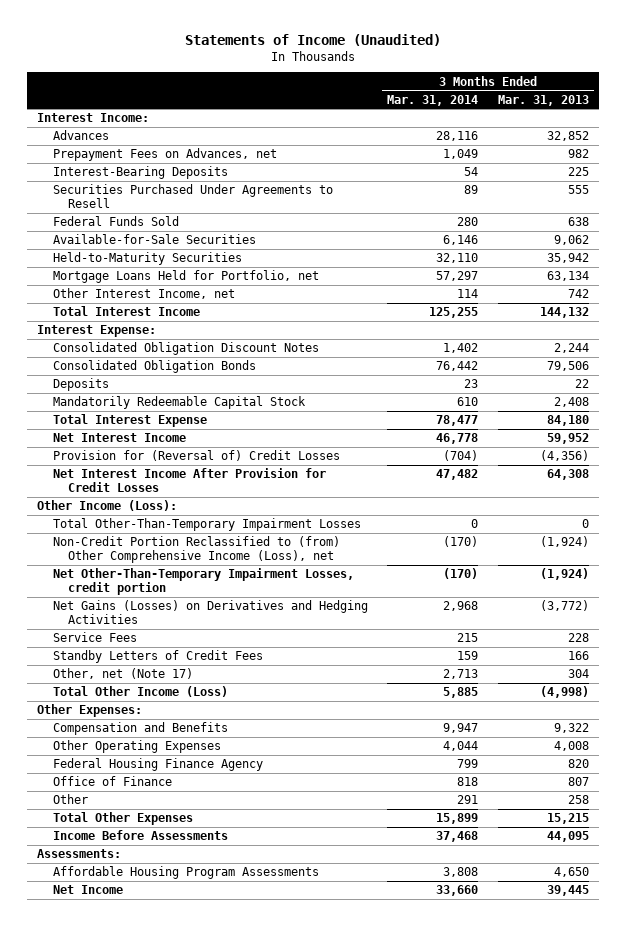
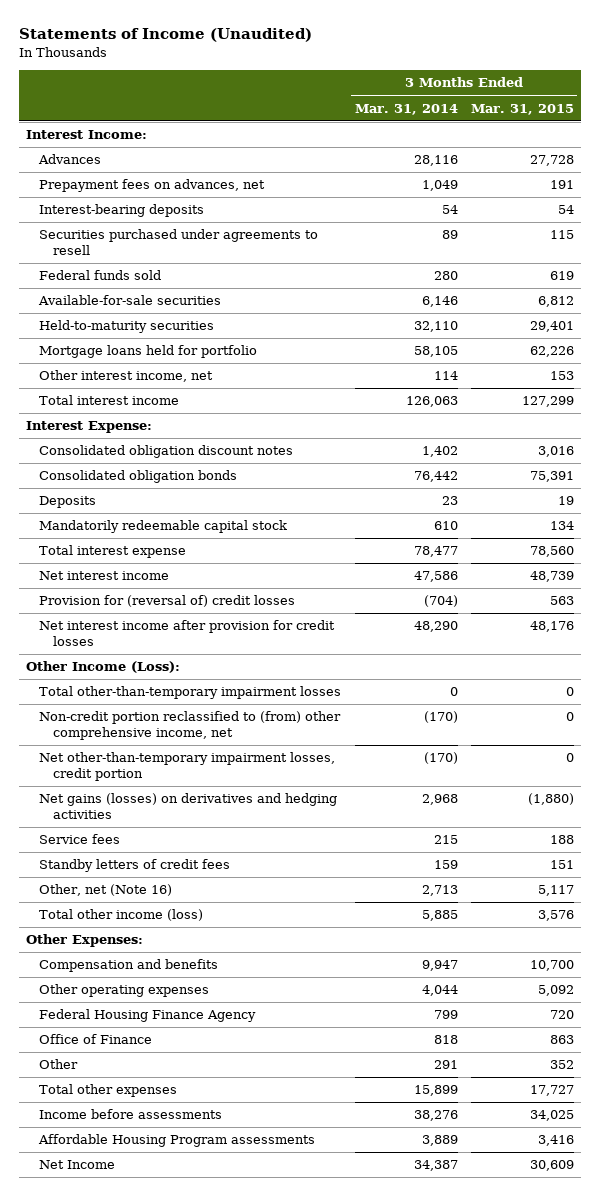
[498,94,590,106] Mar. 31, 2013 -> none
none -> [470,103,574,115] Mar. 31, 2015
[52,148,277,162] Prepayment Fees on Advances, net -> [39,179,266,193] Prepayment fees on advances, net
[52,166,228,180] Interest-Bearing Deposits -> [39,204,205,218] Interest-bearing deposits
[52,184,333,209] Securities Purchased Under Agreements to Resell -> [39,229,319,255] Securities purchased under agreements to resell
[52,216,179,227] Federal Funds Sold -> [39,270,162,281] Federal funds sold
[52,234,256,245] Available-for-Sale Securities -> [38,295,222,306] Available-for-sale securities
[52,252,242,266] Held-to-Maturity Securities -> [39,320,215,334] Held-to-maturity securities
[52,270,319,284] Mortgage Loans Held for Portfolio, net -> [39,345,258,359] Mortgage loans held for portfolio
[436,271,479,282] 57,297 -> [413,346,458,358] 58,105
[52,288,235,300] Other Interest Income, net -> [39,370,214,383] Other interest income, net
[52,306,200,317] Total Interest Income -> [39,395,180,406] Total interest income
[429,307,479,319] 125,255 -> [405,396,458,408] 126,063
[52,342,319,356] Consolidated Obligation Discount Notes -> [39,445,294,459] Consolidated obligation discount notes
[52,360,256,374] Consolidated Obligation Bonds -> [39,470,238,484] Consolidated obligation bonds
[52,396,306,410] Mandatorily Redeemable Capital Stock -> [39,520,288,534] Mandatorily redeemable capital stock
[52,414,207,428] Total Interest Expense -> [39,545,187,559] Total interest expense
[52,433,186,443] Net Interest Income -> [39,571,170,581] Net interest income
[436,433,479,445] 46,778 -> [413,571,458,583] 47,586
[52,450,340,462] Provision for (Reversal of) Credit Losses -> [39,595,296,608] Provision for (reversal of) credit losses
[52,468,326,493] Net Interest Income After Provision for Credit Losses -> [39,620,336,646] Net interest income after provision for credit losses
[436,469,479,481] 47,482 -> [413,621,458,633] 48,290
[52,518,361,532] Total Other-Than-Temporary Impairment Losses -> [39,686,342,700] Total other-than-temporary impairment losses
[52,536,340,564] Non-Credit Portion Reclassified to (from) Other Comprehensive Income (Loss), net -> [39,711,342,740] Non-credit portion reclassified to (from) other comprehensive income, net
[52,568,354,596] Net Other-Than-Temporary Impairment Losses, credit portion -> [39,752,336,781] Net other-than-temporary impairment losses, credit portion
[52,600,368,625] Net Gains (Losses) on Derivatives and Hedging Activities -> [39,793,338,819] Net gains (losses) on derivatives and hedging activities
[52,632,137,643] Service Fees -> [39,834,121,845] Service fees
[52,650,263,664] Standby Letters of Credit Fees -> [39,859,231,873] Standby letters of credit fees
[52,668,193,680] Other, net (Note 17) -> [39,884,173,897] Other, net (Note 16)
[52,686,228,698] Total Other Income (Loss) -> [39,909,204,922] Total other income (loss)
[52,722,228,736] Compensation and Benefits -> [39,959,219,973] Compensation and benefits
[52,740,221,754] Other Operating Expenses -> [39,984,210,998] Other operating expenses
[36,849,121,859] Assessments: -> none
[52,812,193,826] Total Other Expenses -> [39,1084,178,1098] Total other expenses
[52,830,228,841] Income Before Assessments -> [39,1109,223,1120] Income before assessments
[436,831,479,843] 37,468 -> [413,1110,458,1122] 38,276
[52,866,319,880] Affordable Housing Program Assessments -> [38,1134,316,1148] Affordable Housing Program assessments
[443,867,479,878] 3,808 -> [421,1135,458,1147] 3,889
[436,885,479,897] 33,660 -> [413,1160,458,1172] 34,387

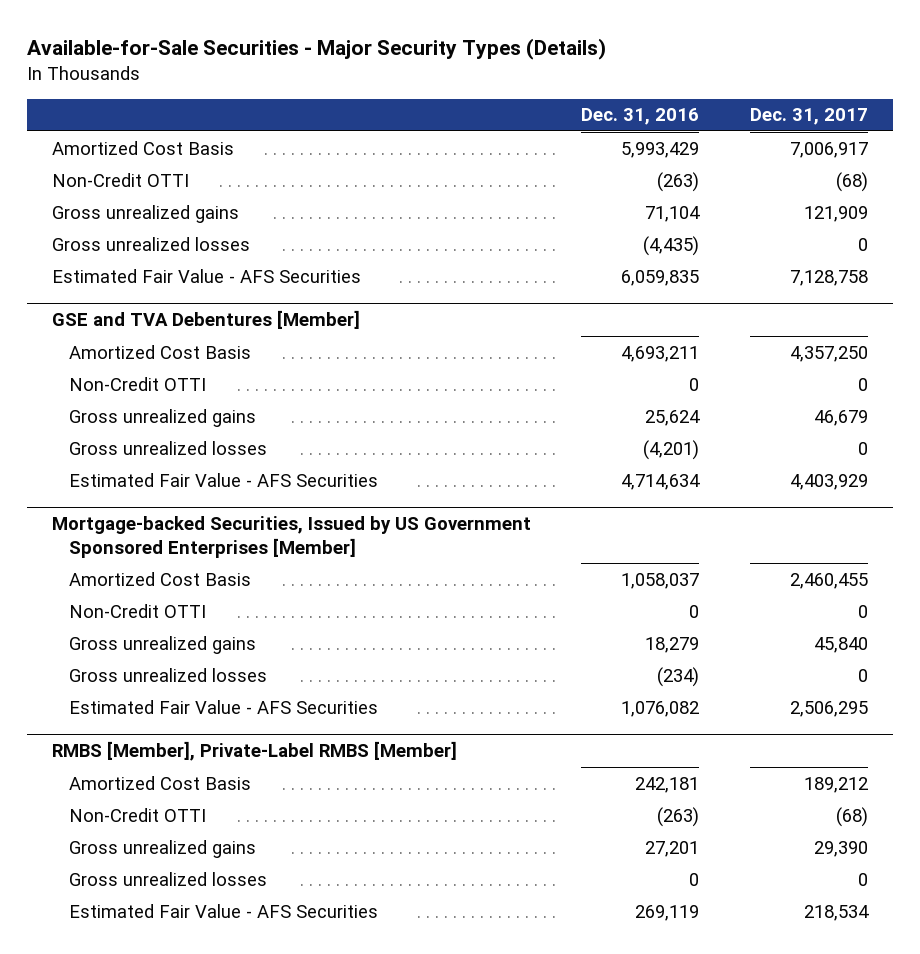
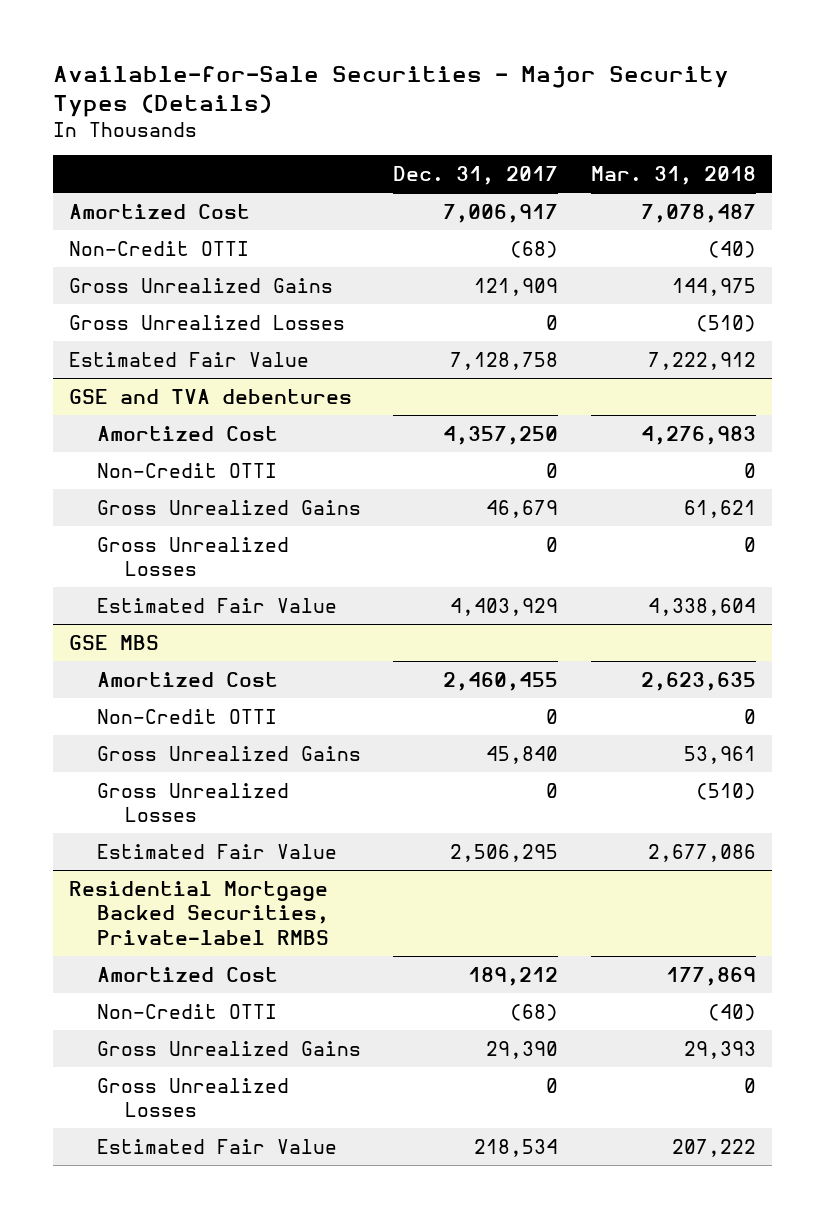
[581,108,700,126] Dec. 31, 2016 -> none
none -> [590,166,756,186] Mar. 31, 2018
[51,140,234,155] Amortized Cost Basis -> [68,203,250,219] Amortized Cost
[51,204,239,223] Gross unrealized gains -> [68,277,333,293] Gross Unrealized Gains
[51,236,250,251] Gross unrealized losses -> [68,314,345,330] Gross Unrealized Losses
[51,268,361,283] Estimated Fair Value - AFS Securities -> [68,351,309,367] Estimated Fair Value
[51,310,360,330] GSE and TVA Debentures [Member] -> [68,388,352,404] GSE and TVA debentures
[69,344,252,359] Amortized Cost Basis -> [97,425,279,441] Amortized Cost
[51,516,531,558] Mortgage-backed Securities, Issued by US Government Sponsored Enterprises [Member] -> none
[69,408,257,427] Gross unrealized gains -> [97,499,362,515] Gross Unrealized Gains
[69,440,268,455] Gross unrealized losses -> [97,536,290,577] Gross Unrealized Losses
[69,472,379,487] Estimated Fair Value - AFS Securities -> [97,597,338,613] Estimated Fair Value
none -> [68,634,159,650] GSE MBS
[69,571,252,586] Amortized Cost Basis -> [97,671,279,687] Amortized Cost
[51,741,457,762] RMBS [Member], Private-Label RMBS [Member] -> none
[69,635,257,654] Gross unrealized gains -> [97,745,362,761] Gross Unrealized Gains
[69,667,268,682] Gross unrealized losses -> [97,782,290,823] Gross Unrealized Losses
[69,699,379,714] Estimated Fair Value - AFS Securities -> [97,843,338,859] Estimated Fair Value
none -> [68,880,330,945] Residential Mortgage Backed Securities, Private-label RMBS
[69,775,252,790] Amortized Cost Basis -> [97,966,279,982] Amortized Cost
[69,839,257,858] Gross unrealized gains -> [97,1040,362,1056] Gross Unrealized Gains
[69,871,268,886] Gross unrealized losses -> [97,1077,290,1118] Gross Unrealized Losses
[69,903,379,918] Estimated Fair Value - AFS Securities -> [97,1138,338,1154] Estimated Fair Value

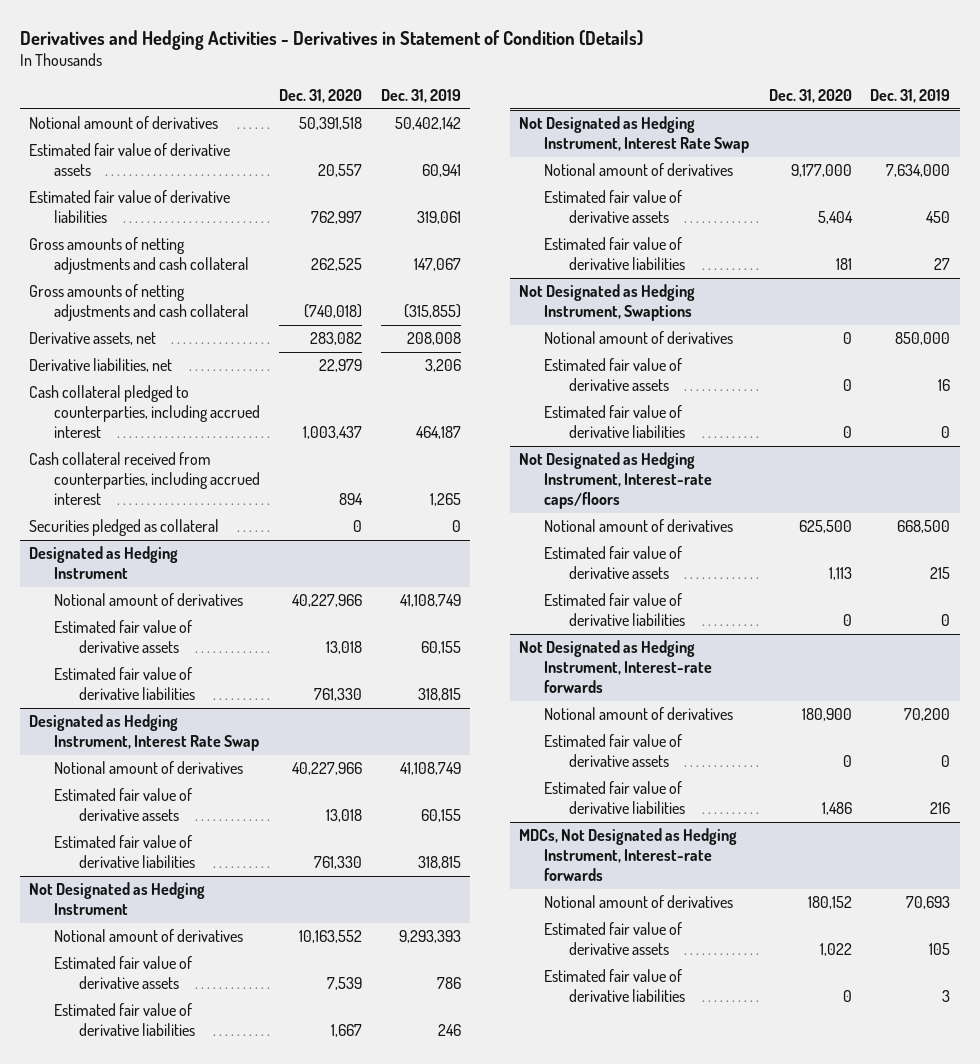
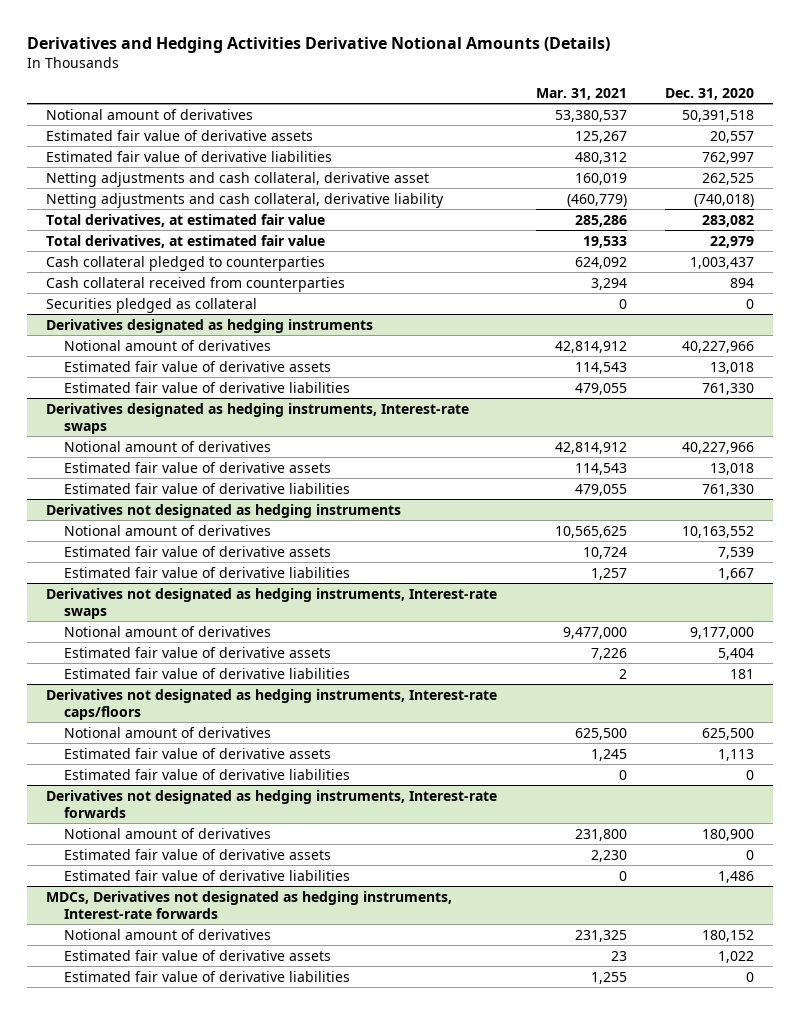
[19,29,643,50] Derivatives and Hedging Activities - Derivatives in Statement of Condition (Details) -> [27,36,611,53] Derivatives and Hedging Activities Derivative Notional Amounts (Details)
[380,89,461,104] Dec. 31, 2019 -> none
none -> [535,87,627,100] Mar. 31, 2021
[29,237,250,275] Gross amounts of netting adjustments and cash collateral -> [46,171,430,187] Netting adjustments and cash collateral, derivative asset
[29,284,250,322] Gross amounts of netting adjustments and cash collateral -> [46,192,445,208] Netting adjustments and cash collateral, derivative liability
[29,332,157,346] Derivative assets, net -> [46,213,326,227] Total derivatives, at estimated fair value
[29,358,173,373] Derivative liabilities, net -> [46,234,326,248] Total derivatives, at estimated fair value
[29,385,261,439] Cash collateral pledged to counterparties, including accrued interest -> [46,255,326,271] Cash collateral pledged to counterparties
[29,452,261,506] Cash collateral received from counterparties, including accrued interest -> [46,276,346,292] Cash collateral received from counterparties
[29,546,179,580] Designated as Hedging Instrument -> [46,318,374,333] Derivatives designated as hedging instruments
[29,714,260,752] Designated as Hedging Instrument, Interest Rate Swap -> [46,402,470,434] Derivatives designated as hedging instruments, Interest-rate swaps
[29,882,206,916] Not Designated as Hedging Instrument -> [46,503,402,518] Derivatives not designated as hedging instruments
[519,116,749,154] Not Designated as Hedging Instrument, Interest Rate Swap -> [46,587,498,619] Derivatives not designated as hedging instruments, Interest-rate swaps
[519,284,696,322] Not Designated as Hedging Instrument, Swaptions -> none
[543,331,733,345] Notional amount of derivatives -> none
[543,358,682,392] Estimated fair value of derivative assets -> none
[543,405,685,439] Estimated fair value of derivative liabilities -> none
[519,452,712,510] Not Designated as Hedging Instrument, Interest-rate caps/floors -> [46,688,498,720] Derivatives not designated as hedging instruments, Interest-rate caps/floors
[519,640,712,694] Not Designated as Hedging Instrument, Interest-rate forwards -> [46,789,498,818] Derivatives not designated as hedging instruments, Interest-rate forwards
[519,828,738,882] MDCs, Not Designated as Hedging Instrument, Interest-rate forwards -> [46,890,453,919] MDCs, Derivatives not designated as hedging instruments, Interest-rate forwards

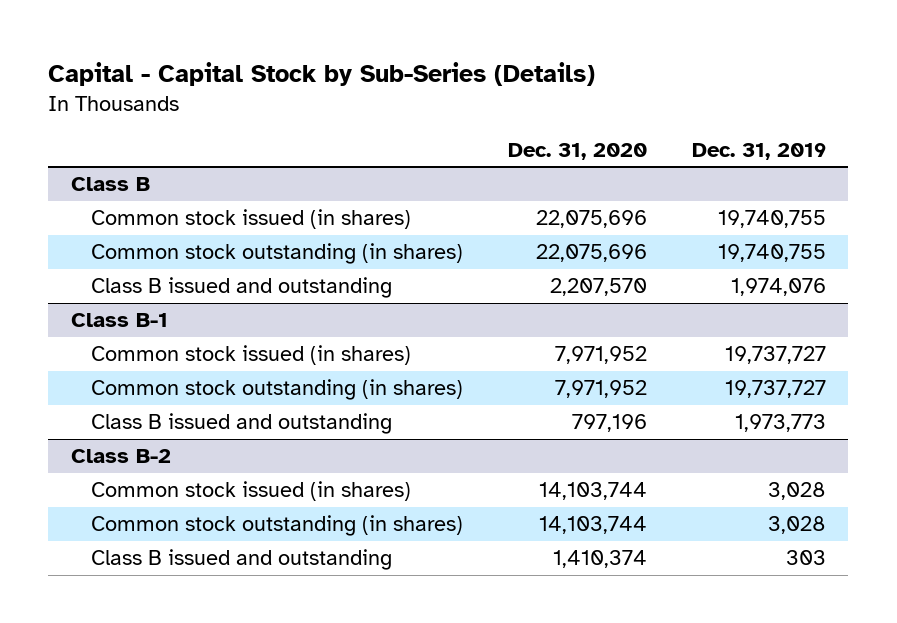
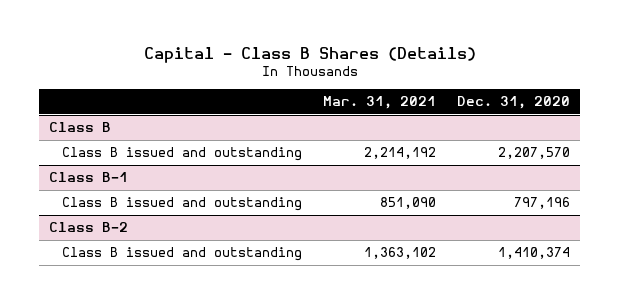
[48,61,596,86] Capital - Capital Stock by Sub-Series (Details) -> [143,46,476,63] Capital - Class B Shares (Details)
[692,142,827,160] Dec. 31, 2019 -> none
none -> [323,96,437,110] Mar. 31, 2021
[91,209,412,230] Common stock issued (in shares) -> none
[91,243,464,265] Common stock outstanding (in shares) -> none
[91,345,412,366] Common stock issued (in shares) -> none
[91,379,464,401] Common stock outstanding (in shares) -> none
[91,481,412,502] Common stock issued (in shares) -> none
[91,515,464,537] Common stock outstanding (in shares) -> none

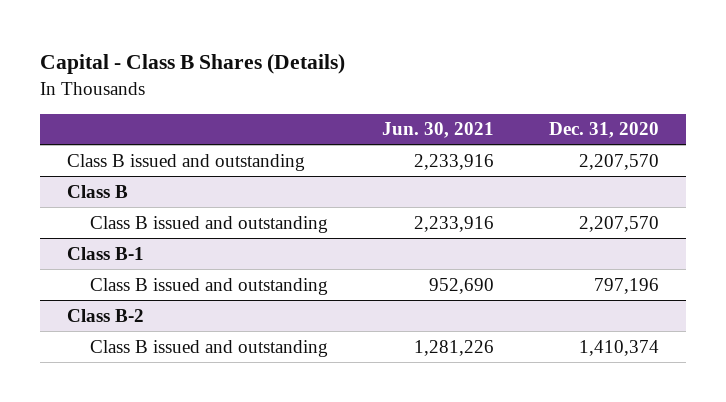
[323,96,437,110] Mar. 31, 2021 -> none
none -> [382,122,495,139] Jun. 30, 2021
none -> [67,153,306,171] Class B issued and outstanding

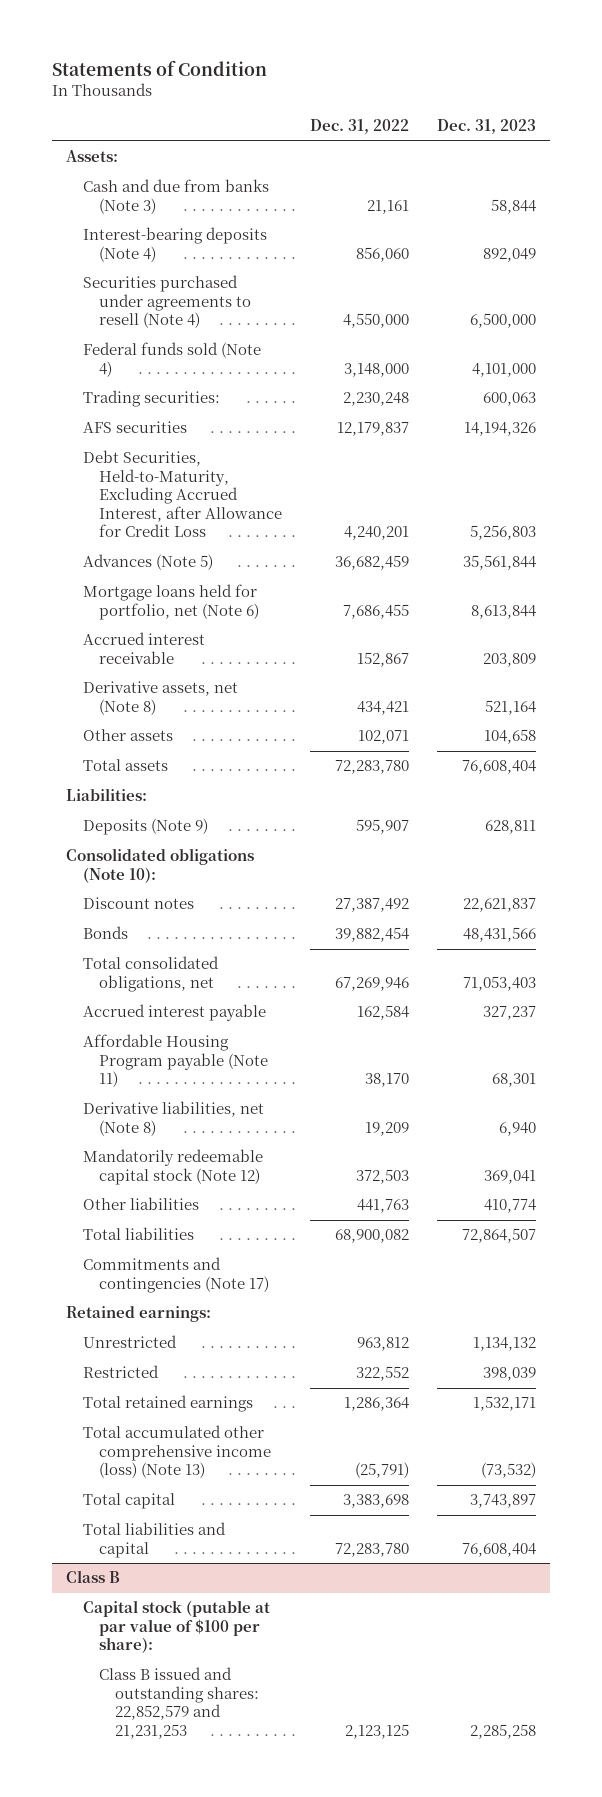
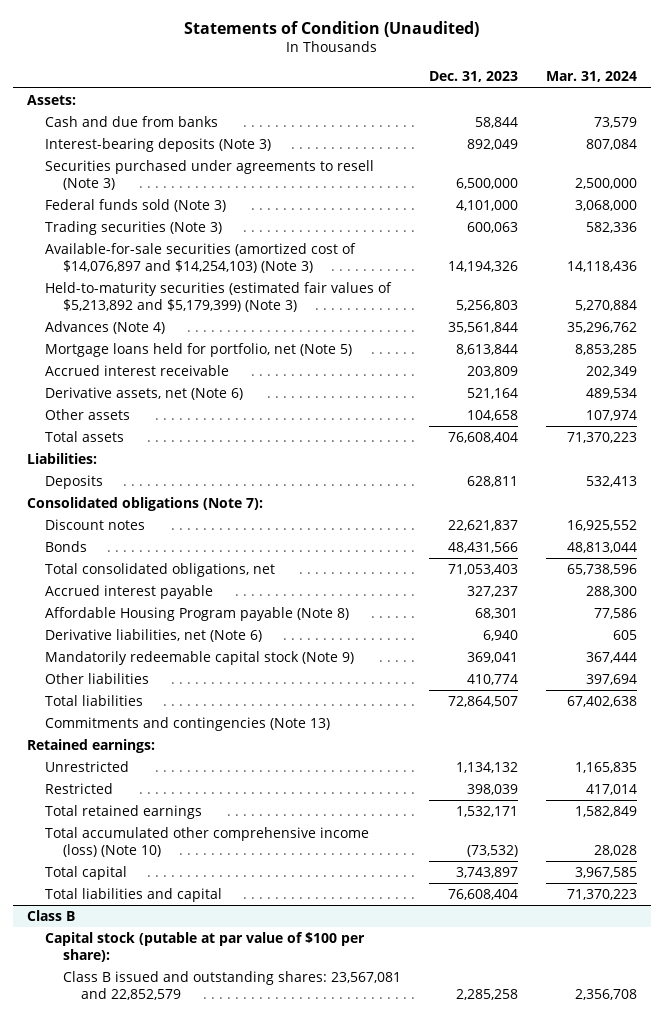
[52,59,268,76] Statements of Condition -> [184,21,480,38] Statements of Condition (Unaudited)
[309,119,409,135] Dec. 31, 2022 -> none
none -> [545,71,637,83] Mar. 31, 2024
[82,179,269,214] Cash and due from banks (Note 3) -> [45,115,219,127] Cash and due from banks
[82,227,267,262] Interest-bearing deposits (Note 4) -> [45,137,272,152] Interest-bearing deposits (Note 3)
[82,275,251,329] Securities purchased under agreements to resell (Note 4) -> [45,159,375,190] Securities purchased under agreements to resell (Note 3)
[82,342,261,377] Federal funds sold (Note 4) -> [45,198,227,212] Federal funds sold (Note 3)
[82,390,220,408] Trading securities: -> [45,220,223,235] Trading securities (Note 3)
[82,421,187,434] AFS securities -> [45,242,357,273] Available-for-sale securities (amortized cost of $14,076,897 and $14,254,103) (Note 3)
[82,450,282,538] Debt Securities, Held-to-Maturity, Excluding Accrued Interest, after Allowance for Credit Loss -> [45,281,393,312] Held-to-maturity securities (estimated fair values of $5,213,892 and $5,179,399) (Note 3)
[82,554,213,571] Advances (Note 5) -> [45,320,166,334] Advances (Note 4)
[82,584,259,620] Mortgage loans held for portfolio, net (Note 6) -> [45,342,353,357] Mortgage loans held for portfolio, net (Note 5)
[82,681,238,715] Derivative assets, net (Note 8) -> [45,386,244,400] Derivative assets, net (Note 6)
[82,818,208,836] Deposits (Note 9) -> [45,474,104,489] Deposits
[66,848,255,883] Consolidated obligations (Note 10): -> [27,496,264,511] Consolidated obligations (Note 7):
[82,1034,268,1088] Affordable Housing Program payable (Note 11) -> [45,606,350,621] Affordable Housing Program payable (Note 8)
[82,1101,264,1136] Derivative liabilities, net (Note 8) -> [45,628,263,642] Derivative liabilities, net (Note 6)
[82,1149,263,1185] Mandatorily redeemable capital stock (Note 12) -> [45,650,355,665] Mandatorily redeemable capital stock (Note 9)
[82,1257,269,1293] Commitments and contingencies (Note 17) -> [45,716,331,731] Commitments and contingencies (Note 13)
[82,1425,271,1479] Total accumulated other comprehensive income (loss) (Note 13) -> [45,826,370,857] Total accumulated other comprehensive income (loss) (Note 10)
[98,1667,260,1739] Class B issued and outstanding shares: 22,852,579 and 21,231,253 -> [63,970,402,1000] Class B issued and outstanding shares: 23,567,081 and 22,852,579

